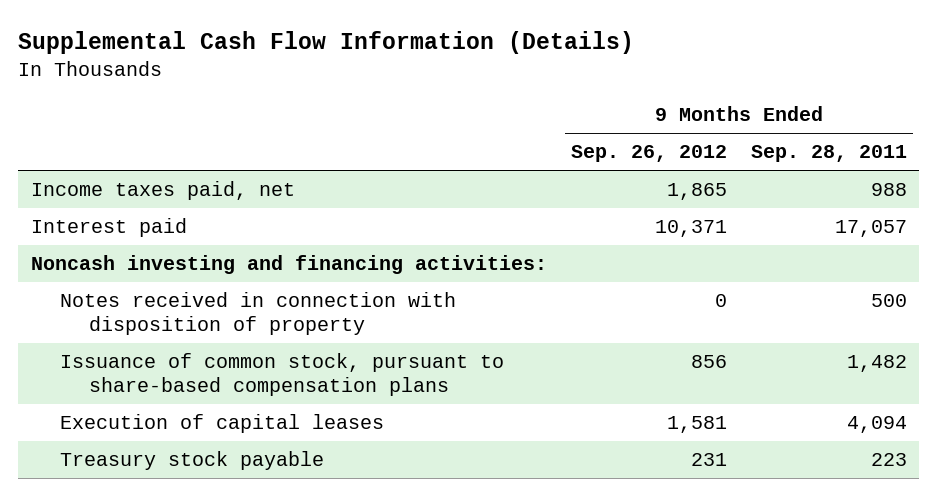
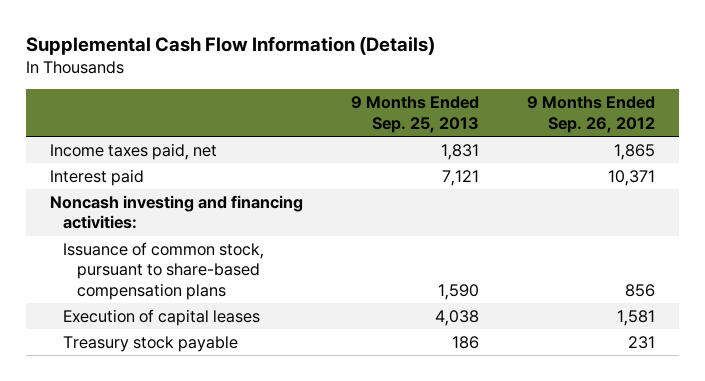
[751,145,908,163] Sep. 28, 2011 -> none
none -> [350,96,479,133] 9 Months Ended Sep. 25, 2013
[59,292,456,336] Notes received in connection with disposition of property -> none

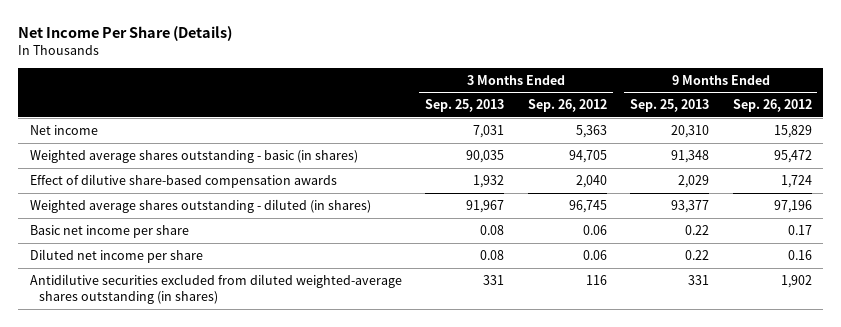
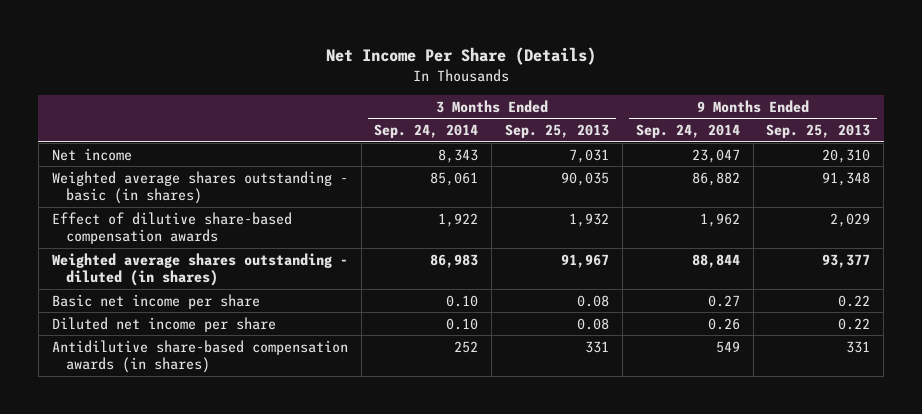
[527,99,607,113] Sep. 26, 2012 -> none
[732,99,812,113] Sep. 26, 2012 -> none
none -> [374,124,479,139] Sep. 24, 2014
none -> [635,124,740,139] Sep. 24, 2014
[29,273,402,305] Antidilutive securities excluded from diluted weighted-average shares outstanding (in shares) -> [51,339,348,374] Antidilutive share-based compensation awards (in shares)

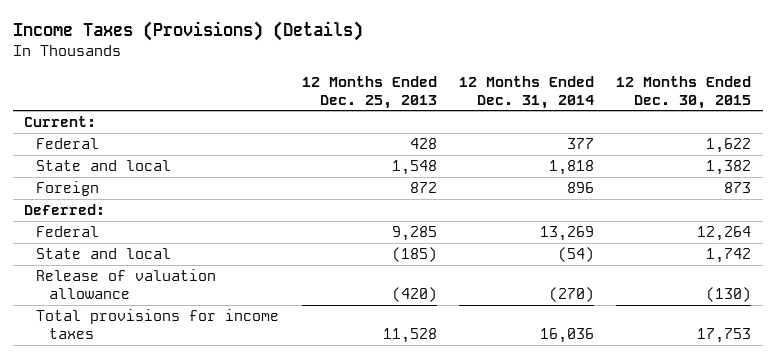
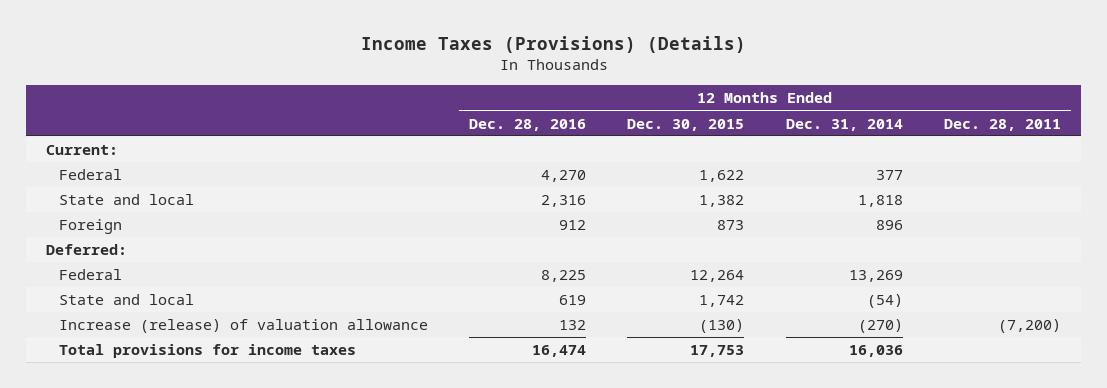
[301,75,437,109] 12 Months Ended Dec. 25, 2013 -> none
none -> [469,118,587,131] Dec. 28, 2016
none -> [943,118,1061,131] Dec. 28, 2011
[36,269,217,300] Release of valuation allowance -> [59,319,429,334] Increase (release) of valuation allowance

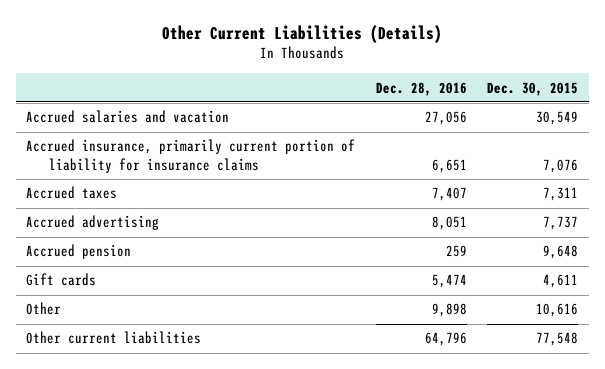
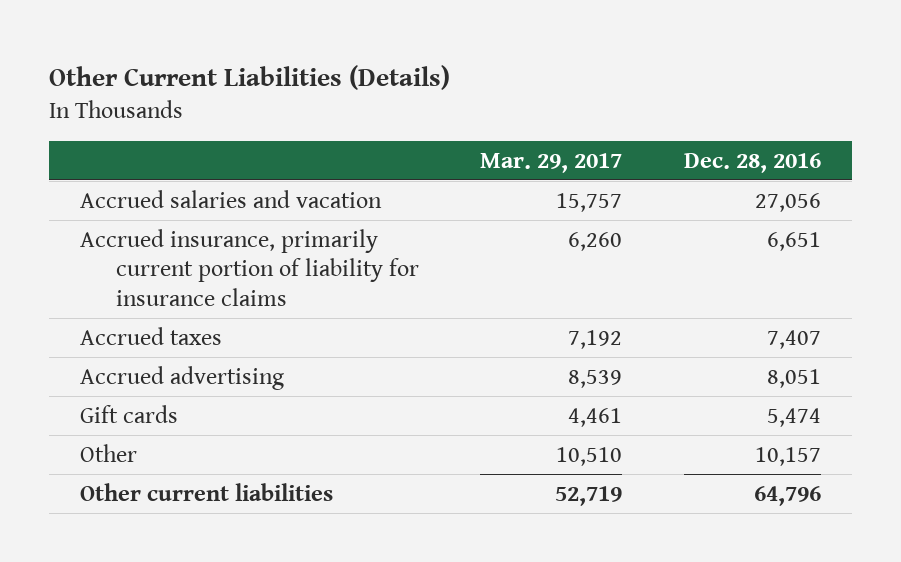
[487,81,579,96] Dec. 30, 2015 -> none
none -> [480,152,623,173] Mar. 29, 2017
[26,244,132,260] Accrued pension -> none
[431,303,467,318] 9,898 -> [755,446,822,466] 10,157

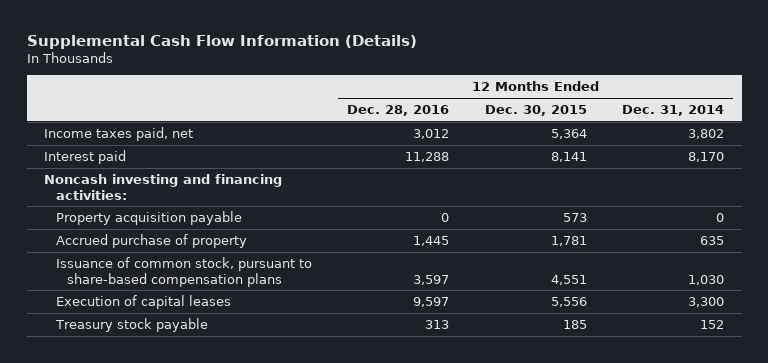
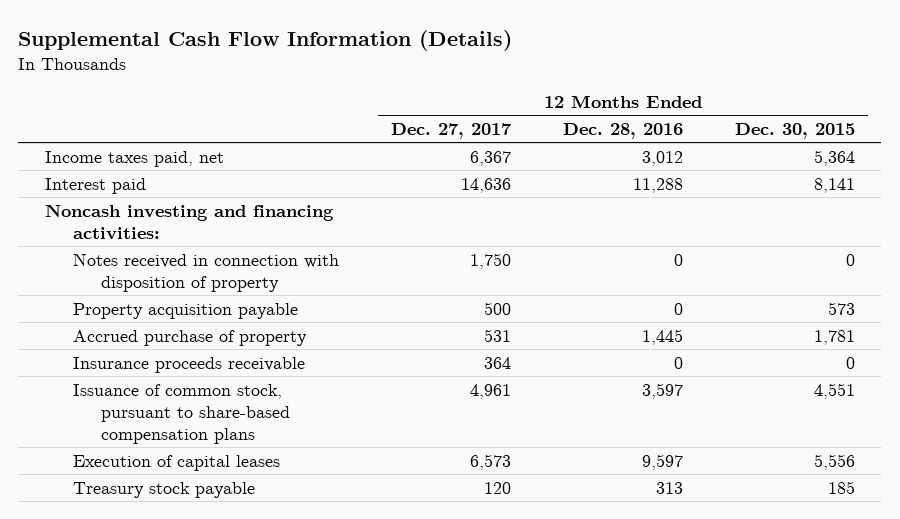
[621,104,724,116] Dec. 31, 2014 -> none
none -> [390,122,512,139] Dec. 27, 2017
none -> [72,252,339,292] Notes received in connection with disposition of property
none -> [72,356,305,373] Insurance proceeds receivable

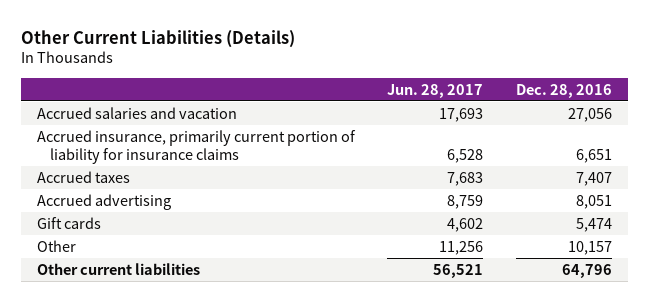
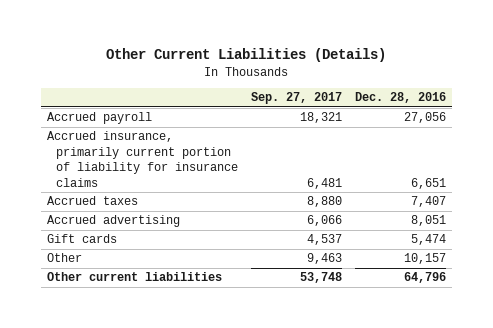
[387,83,484,98] Jun. 28, 2017 -> none
none -> [250,92,342,105] Sep. 27, 2017
[37,106,238,119] Accrued salaries and vacation -> [47,112,153,125] Accrued payroll

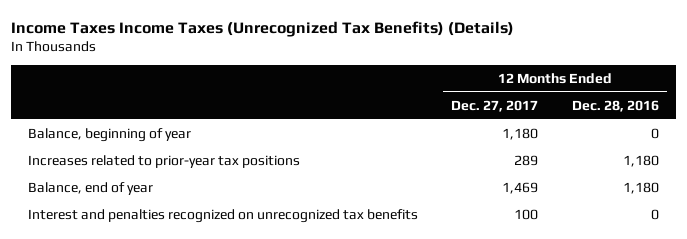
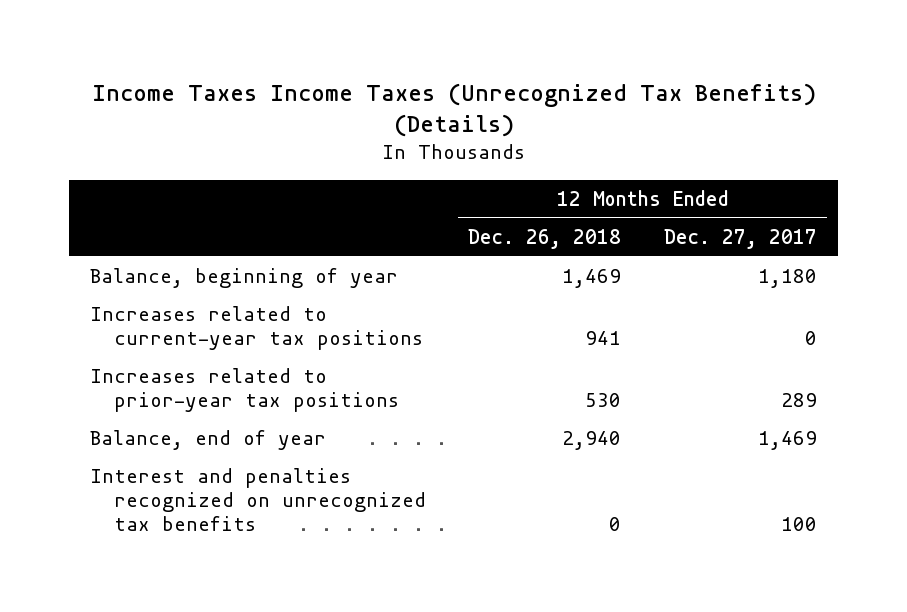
[571,99,659,112] Dec. 28, 2016 -> none
none -> [468,228,622,249] Dec. 26, 2018
none -> [90,306,424,351] Increases related to current-year tax positions

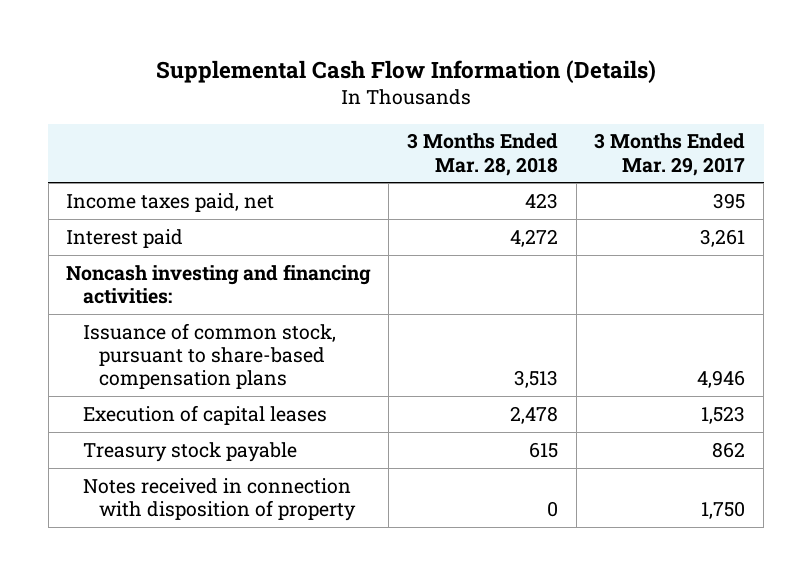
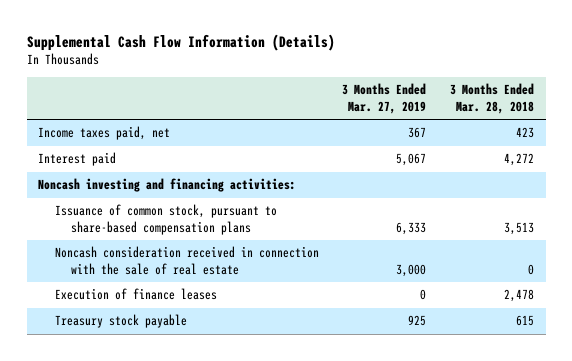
[594,133,746,176] 3 Months Ended Mar. 29, 2017 -> none
none -> [342,83,427,114] 3 Months Ended Mar. 27, 2019
none -> [54,246,319,275] Noncash consideration received in connection with the sale of real estate
[82,404,327,425] Execution of capital leases -> [54,288,217,301] Execution of finance leases
[82,477,357,522] Notes received in connection with disposition of property -> none

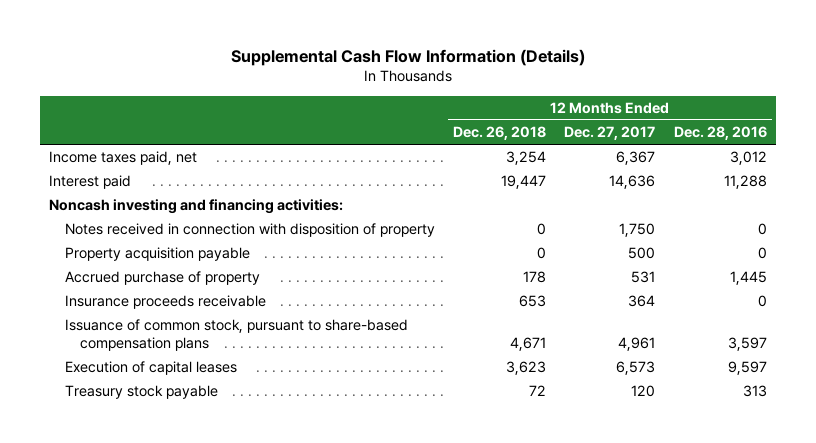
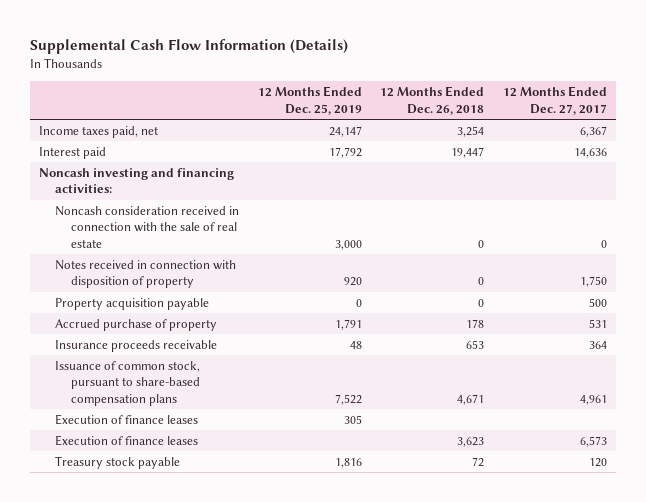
[673,126,767,141] Dec. 28, 2016 -> none
none -> [257,86,362,115] 12 Months Ended Dec. 25, 2019
none -> [54,205,239,248] Noncash consideration received in connection with the sale of real estate
none -> [54,413,198,425] Execution of finance leases
[64,361,237,376] Execution of capital leases -> [54,434,198,446] Execution of finance leases

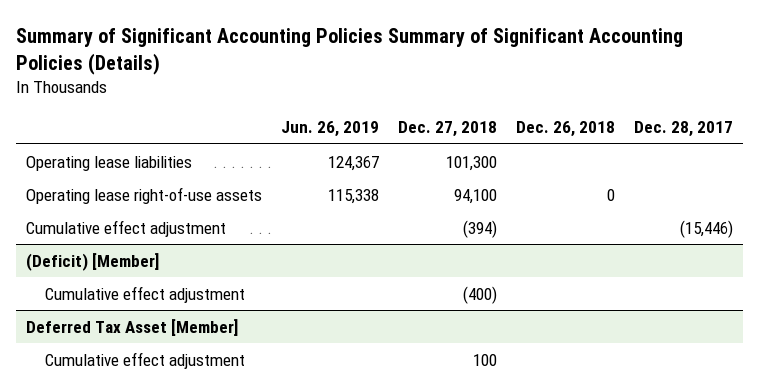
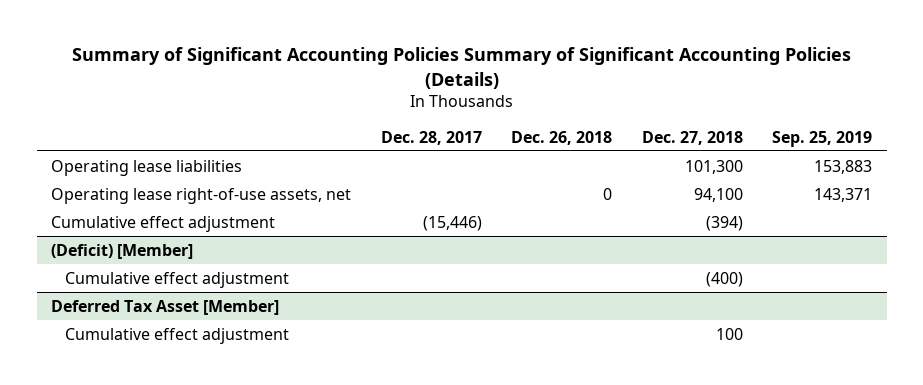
[281,121,380,138] Jun. 26, 2019 -> none
none -> [772,130,873,147] Sep. 25, 2019
[25,186,262,204] Operating lease right-of-use assets -> [51,187,352,204] Operating lease right-of-use assets, net

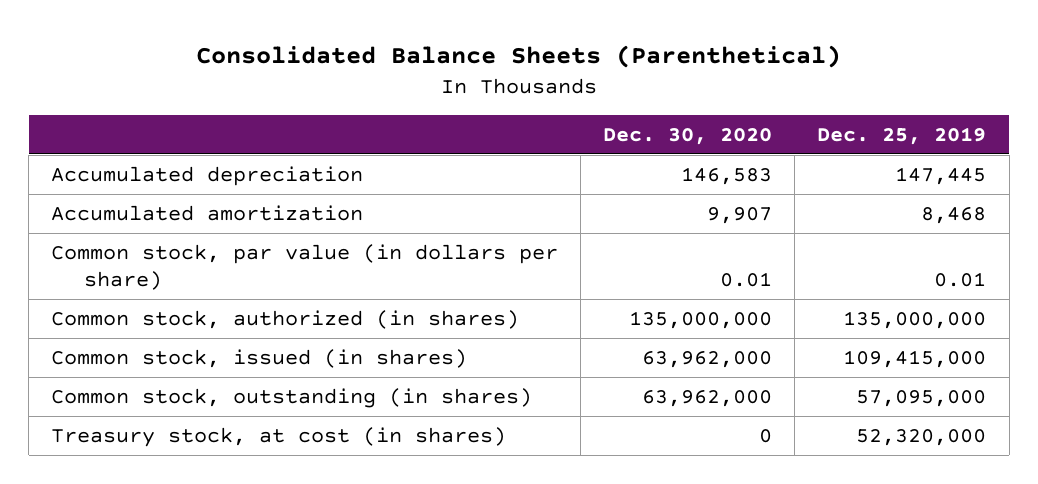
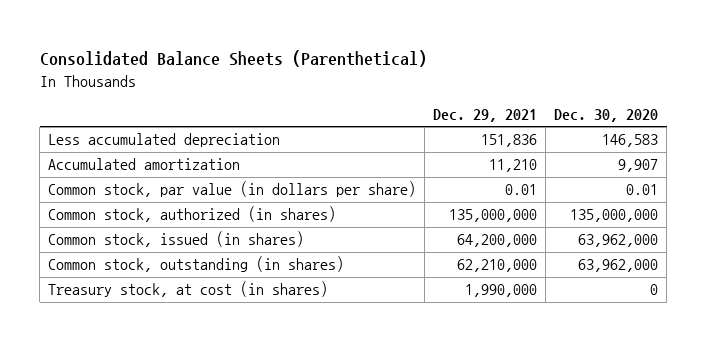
[817,126,987,145] Dec. 25, 2019 -> none
none -> [433,108,538,122] Dec. 29, 2021
[51,165,364,186] Accumulated depreciation -> [48,133,281,148] Less accumulated depreciation

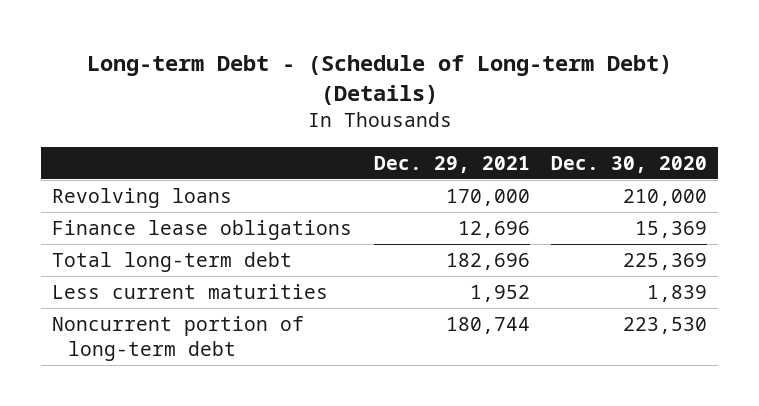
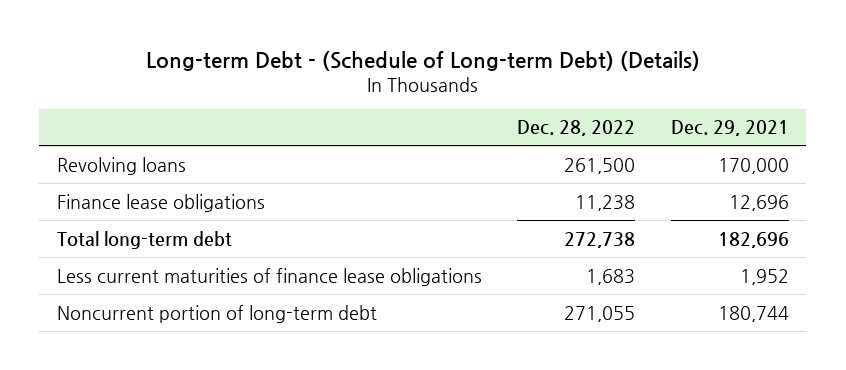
[551,155,708,173] Dec. 30, 2020 -> none
none -> [517,120,636,137] Dec. 28, 2022
[51,283,328,299] Less current maturities -> [57,267,483,286] Less current maturities of finance lease obligations

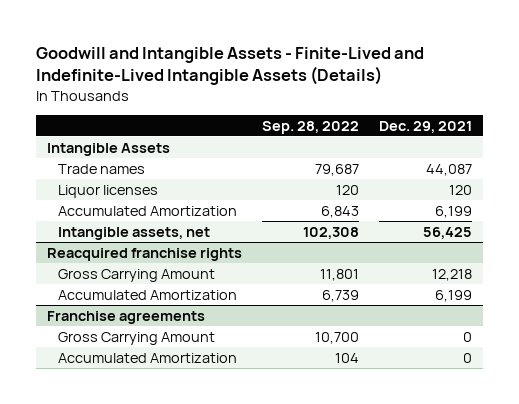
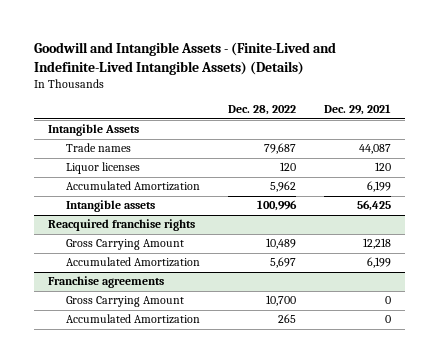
[36,46,425,86] Goodwill and Intangible Assets - Finite-Lived and Indefinite-Lived Intangible Assets (Details) -> [34,41,337,75] Goodwill and Intangible Assets - (Finite-Lived and Indefinite-Lived Intangible Assets) (Details)
[262,120,360,134] Sep. 28, 2022 -> none
none -> [227,105,296,116] Dec. 28, 2022
[57,226,210,240] Intangible assets, net -> [65,200,155,213] Intangible assets

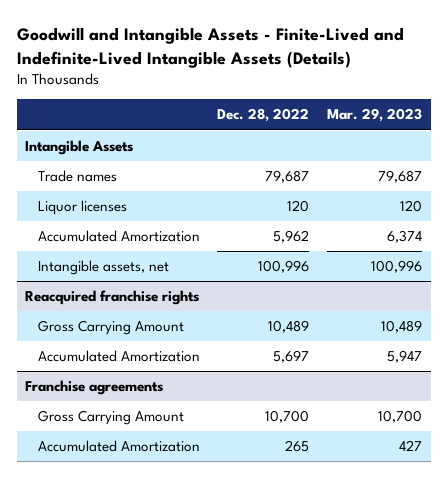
[34,41,337,75] Goodwill and Intangible Assets - (Finite-Lived and Indefinite-Lived Intangible Assets) (Details) -> [16,27,404,68] Goodwill and Intangible Assets - Finite-Lived and Indefinite-Lived Intangible Assets (Details)
[324,104,392,116] Dec. 29, 2021 -> none
none -> [326,108,422,123] Mar. 29, 2023
[65,200,155,213] Intangible assets -> [38,260,170,276] Intangible assets, net

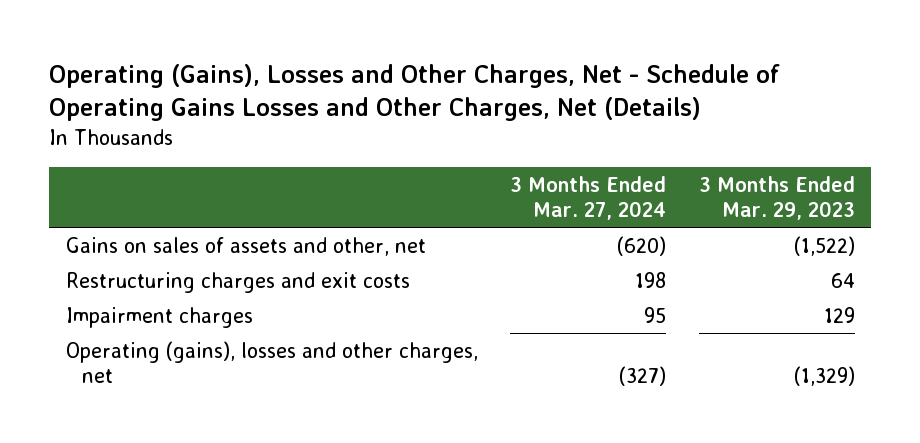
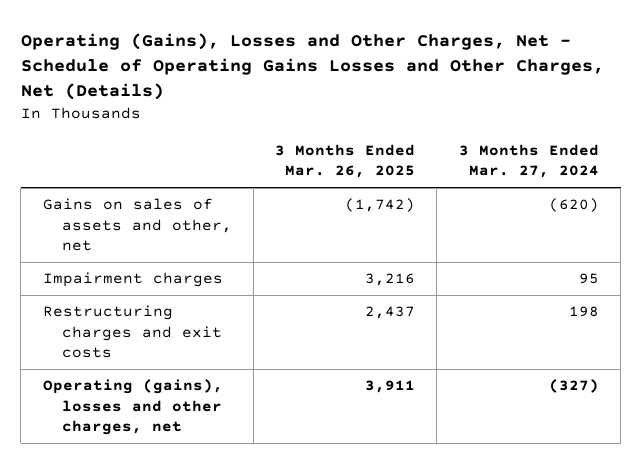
[698,175,855,221] 3 Months Ended Mar. 29, 2023 -> none
none -> [275,144,416,179] 3 Months Ended Mar. 26, 2025
[65,271,410,293] Restructuring charges and exit costs -> [42,305,222,358] Restructuring charges and exit costs

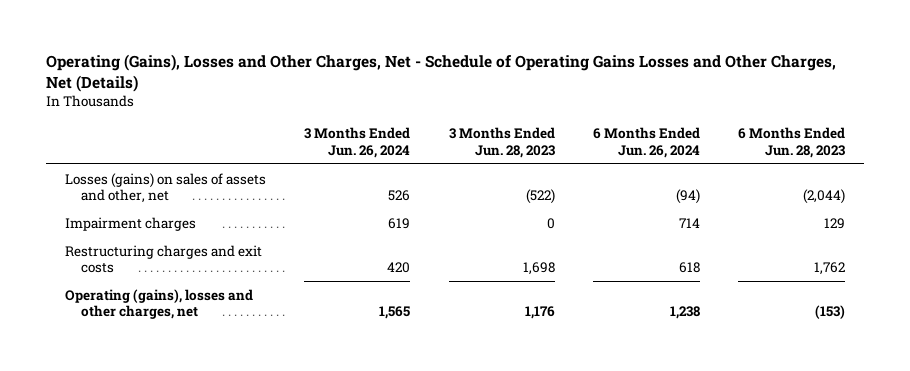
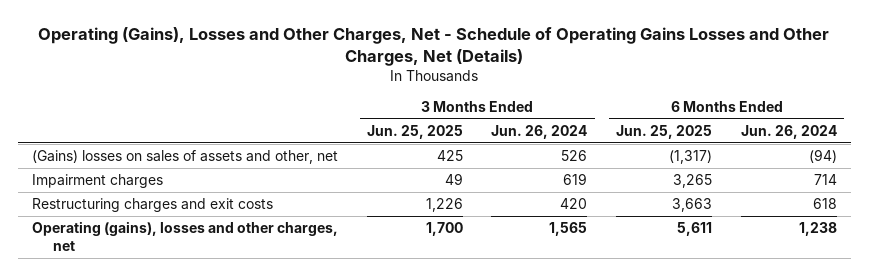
[448,127,555,158] 3 Months Ended Jun. 28, 2023 -> none
[737,127,845,158] 6 Months Ended Jun. 28, 2023 -> none
none -> [366,124,463,139] Jun. 25, 2025
none -> [616,124,713,139] Jun. 25, 2025
[65,172,267,204] Losses (gains) on sales of assets and other, net -> [32,150,339,165] (Gains) losses on sales of assets and other, net

